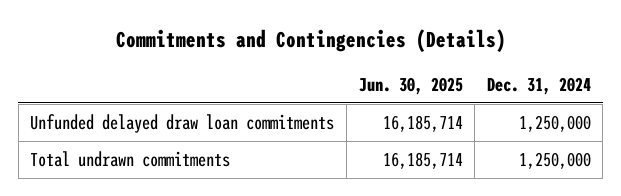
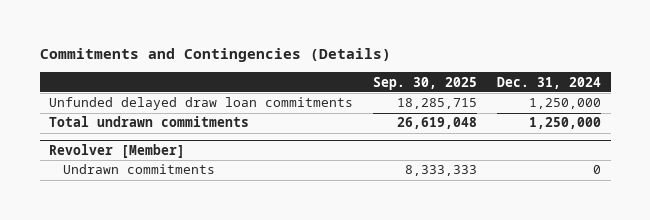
[358,76,463,95] Jun. 30, 2025 -> none
none -> [373,76,478,90] Sep. 30, 2025
none -> [49,144,186,159] Revolver [Member]
none -> [62,164,215,175] Undrawn commitments

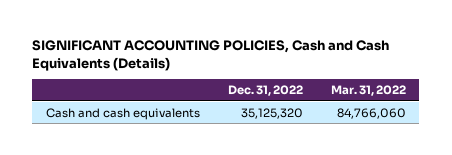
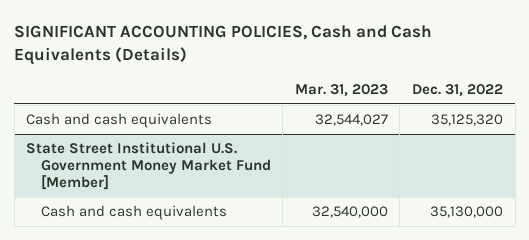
[330,85,406,97] Mar. 31, 2022 -> none
none -> [294,83,388,97] Mar. 31, 2023
none -> [26,142,271,191] State Street Institutional U.S. Government Money Market Fund [Member]
none -> [40,205,227,221] Cash and cash equivalents

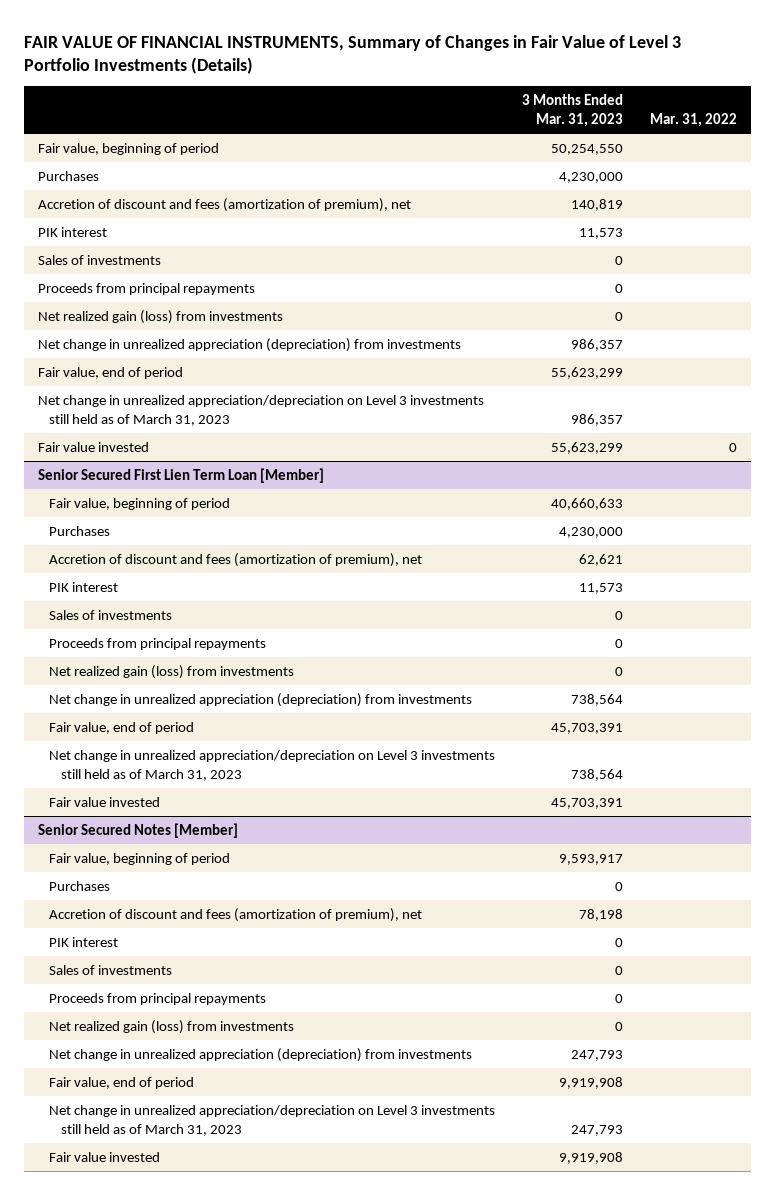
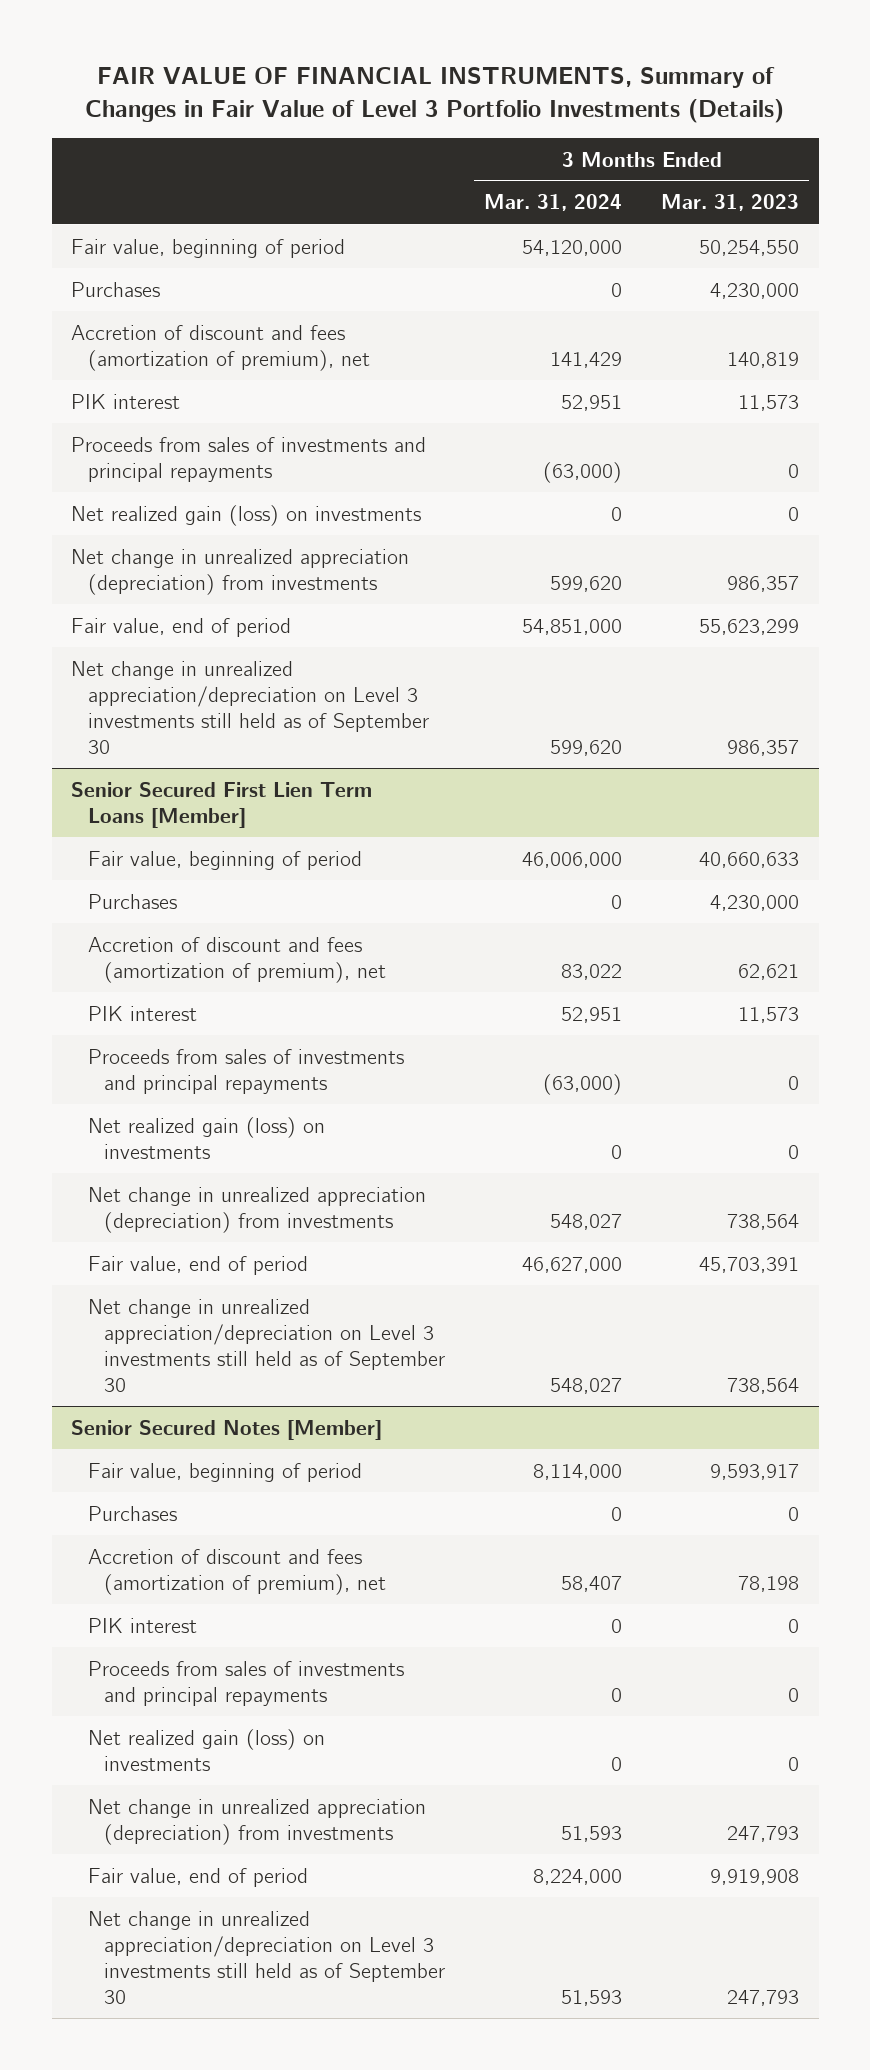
[650,112,738,127] Mar. 31, 2022 -> none
none -> [484,194,623,212] Mar. 31, 2024
[38,255,162,266] Sales of investments -> none
[38,283,256,296] Proceeds from principal repayments -> [71,436,427,482] Proceeds from sales of investments and principal repayments
[38,310,284,325] Net realized gain (loss) from investments -> [71,504,422,526] Net realized gain (loss) on investments
[38,442,150,453] Fair value invested -> none
[38,395,485,426] Net change in unrealized appreciation/depreciation on Level 3 investments still held as of March 31, 2023 -> [71,660,429,755] Net change in unrealized appreciation/depreciation on Level 3 investments still held as of September 30
[38,468,325,484] Senior Secured First Lien Term Loan [Member] -> [71,781,373,828] Senior Secured First Lien Term Loans [Member]
[49,610,173,621] Sales of investments -> none
[49,638,267,651] Proceeds from principal repayments -> [87,1048,404,1094] Proceeds from sales of investments and principal repayments
[49,665,295,680] Net realized gain (loss) from investments -> [87,1116,325,1159] Net realized gain (loss) on investments
[49,797,161,808] Fair value invested -> none
[49,750,496,781] Net change in unrealized appreciation/depreciation on Level 3 investments still held as of March 31, 2023 -> [87,1298,446,1393] Net change in unrealized appreciation/depreciation on Level 3 investments still held as of September 30
[49,965,173,976] Sales of investments -> none
[49,993,267,1006] Proceeds from principal repayments -> [87,1660,404,1706] Proceeds from sales of investments and principal repayments
[49,1020,295,1035] Net realized gain (loss) from investments -> [87,1728,325,1771] Net realized gain (loss) on investments
[49,1152,161,1163] Fair value invested -> none
[49,1105,496,1136] Net change in unrealized appreciation/depreciation on Level 3 investments still held as of March 31, 2023 -> [87,1910,446,2005] Net change in unrealized appreciation/depreciation on Level 3 investments still held as of September 30

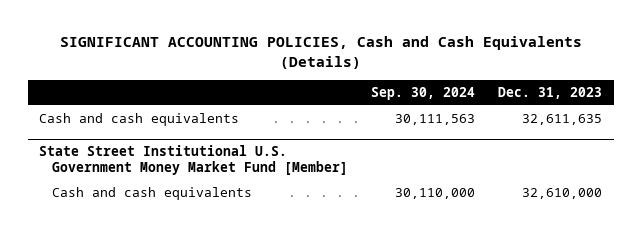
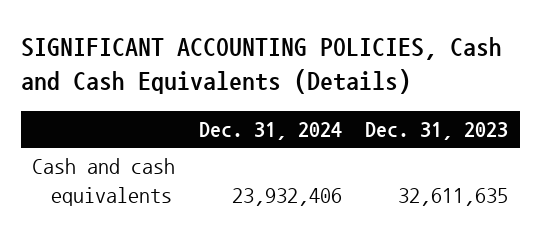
[371,86,476,100] Sep. 30, 2024 -> none
none -> [198,122,342,141] Dec. 31, 2024
[39,144,349,176] State Street Institutional U.S. Government Money Market Fund [Member] -> none
[52,186,253,200] Cash and cash equivalents -> none

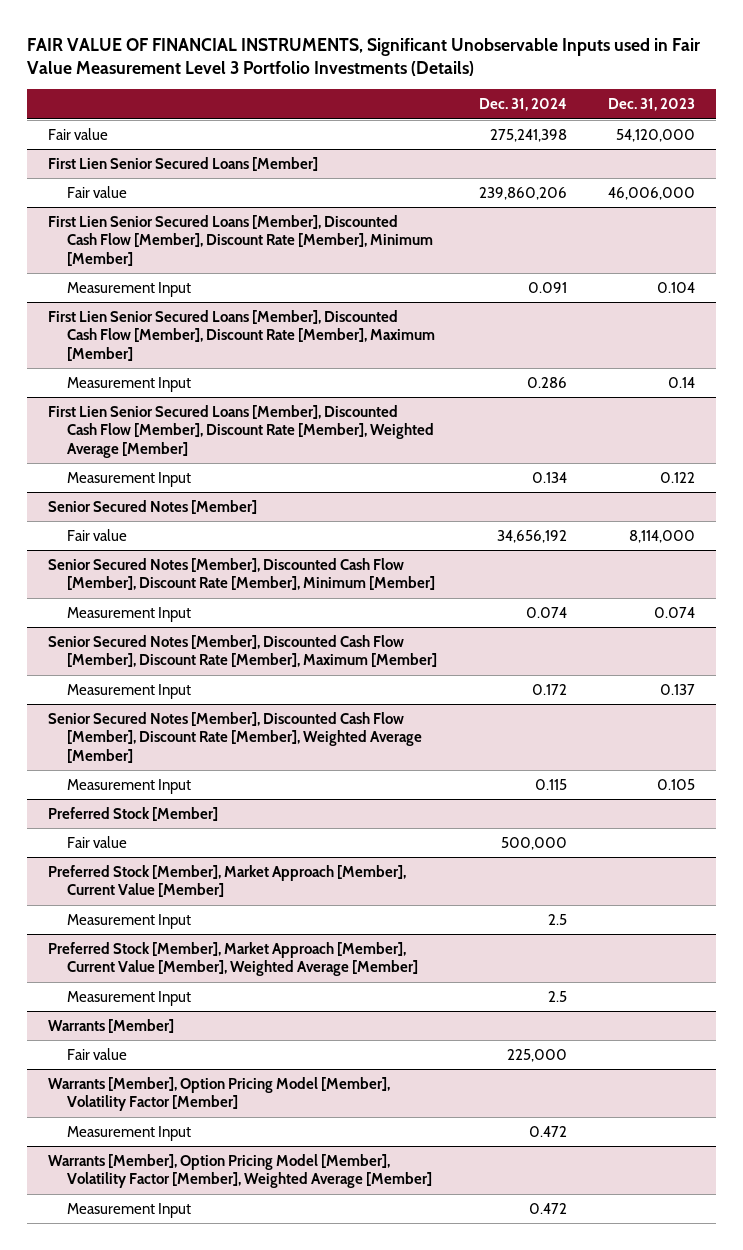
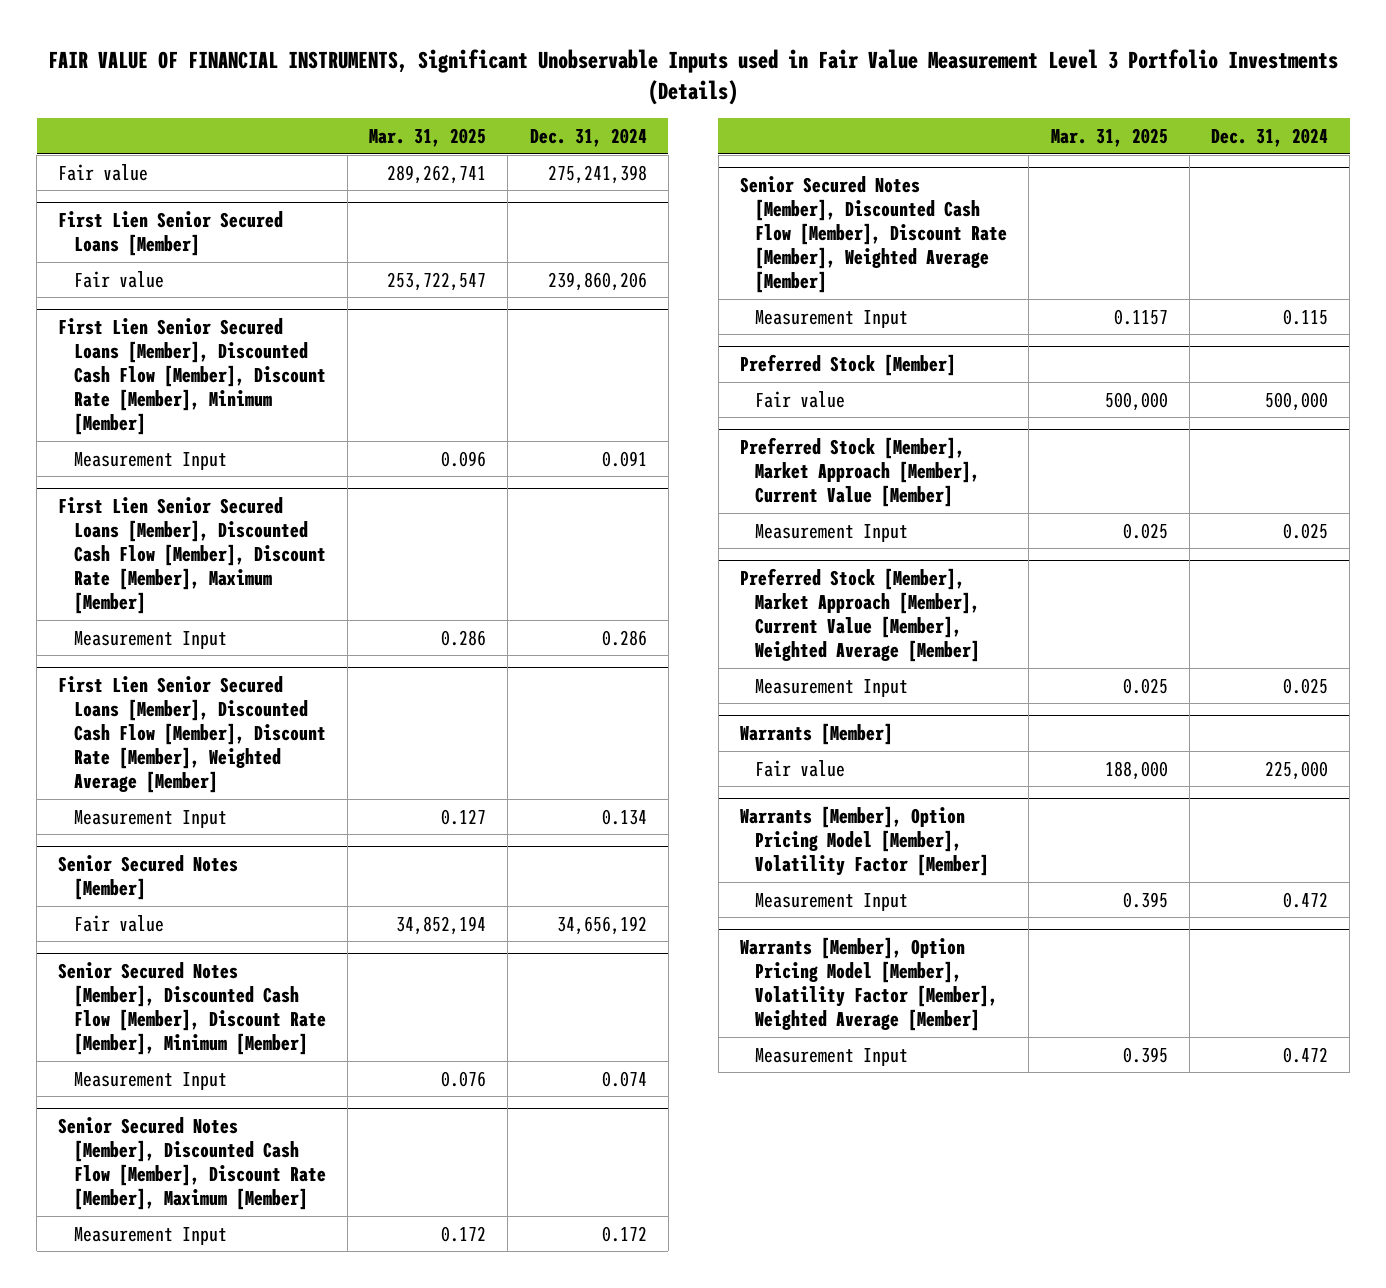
[608,98,696,112] Dec. 31, 2023 -> none
none -> [369,128,487,148] Mar. 31, 2025
[547,913,567,925] 2.5 -> [1282,522,1328,539] 0.025
[547,990,567,1002] 2.5 -> [1282,677,1328,694] 0.025

